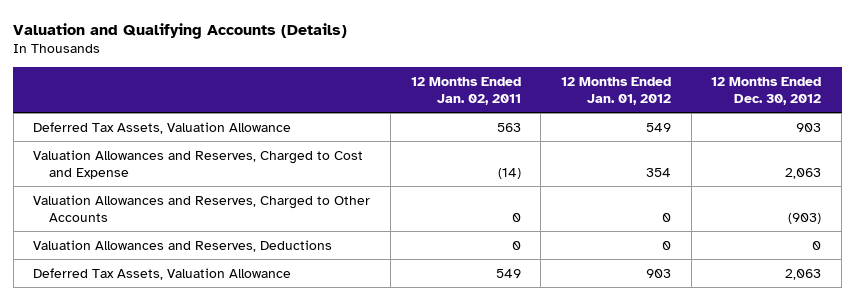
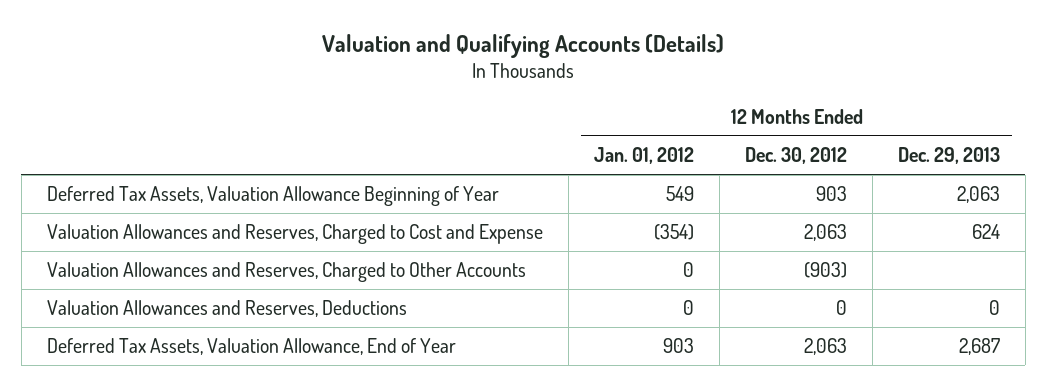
[410,76,521,106] 12 Months Ended Jan. 02, 2011 -> none
none -> [897,147,1000,165] Dec. 29, 2013
[33,121,292,134] Deferred Tax Assets, Valuation Allowance -> [46,186,499,207] Deferred Tax Assets, Valuation Allowance Beginning of Year
[646,168,672,178] 354 -> [653,224,694,241] (354)
[33,267,292,280] Deferred Tax Assets, Valuation Allowance -> [46,338,456,356] Deferred Tax Assets, Valuation Allowance, End of Year

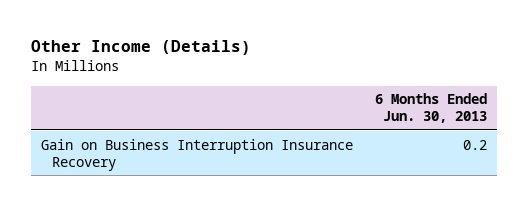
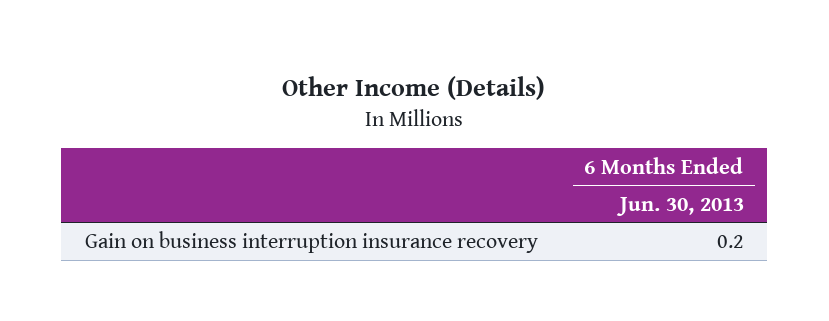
[41,138,354,171] Gain on Business Interruption Insurance Recovery -> [84,231,538,254] Gain on business interruption insurance recovery

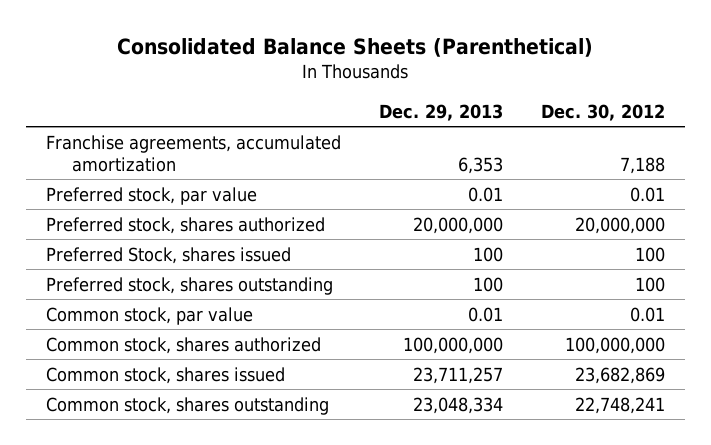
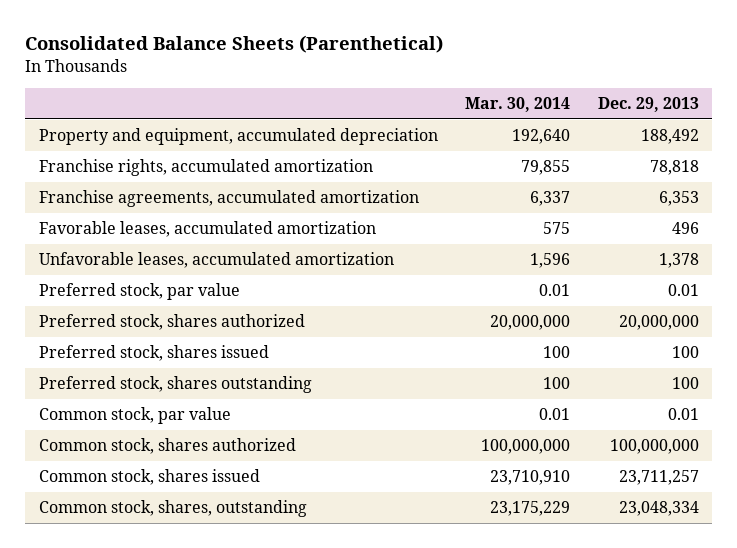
[541,103,666,121] Dec. 30, 2012 -> none
none -> [465,96,571,112] Mar. 30, 2014
none -> [38,128,438,146] Property and equipment, accumulated depreciation
none -> [38,159,373,177] Franchise rights, accumulated amortization
none -> [38,221,376,238] Favorable leases, accumulated amortization
none -> [38,252,394,269] Unfavorable leases, accumulated amortization
[45,246,291,264] Preferred Stock, shares issued -> [38,345,269,362] Preferred stock, shares issued
[45,396,329,415] Common stock, shares outstanding -> [38,500,307,518] Common stock, shares, outstanding

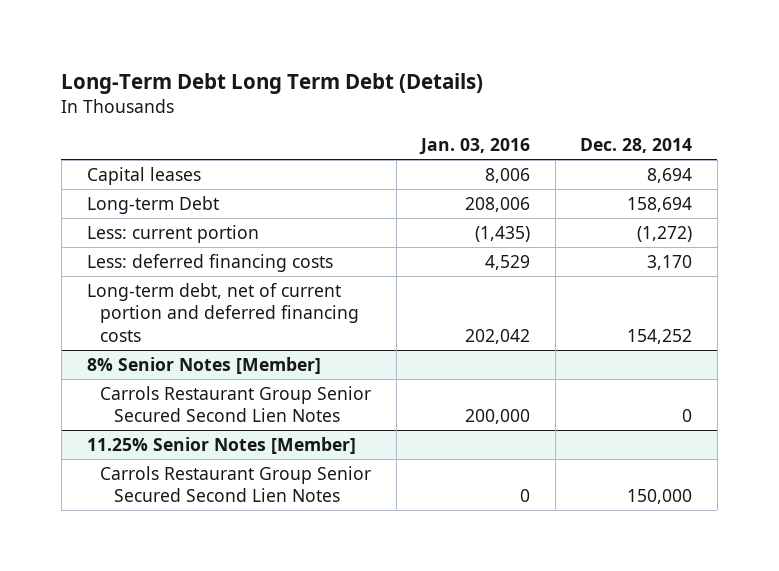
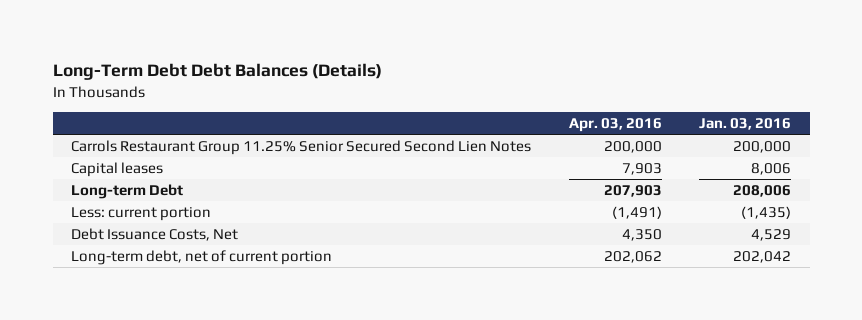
[61,72,484,94] Long-Term Debt Long Term Debt (Details) -> [52,63,382,81] Long-Term Debt Debt Balances (Details)
[580,138,693,154] Dec. 28, 2014 -> none
none -> [568,117,662,132] Apr. 03, 2016
none -> [71,140,532,156] Carrols Restaurant Group 11.25% Senior Secured Second Lien Notes
[86,356,321,374] 8% Senior Notes [Member] -> none
[100,385,372,423] Carrols Restaurant Group Senior Secured Second Lien Notes -> none
[86,436,356,454] 11.25% Senior Notes [Member] -> none
[100,465,372,503] Carrols Restaurant Group Senior Secured Second Lien Notes -> none
[86,253,333,272] Less: deferred financing costs -> [71,228,239,242] Debt Issuance Costs, Net
[86,282,360,342] Long-term debt, net of current portion and deferred financing costs -> [71,250,333,266] Long-term debt, net of current portion

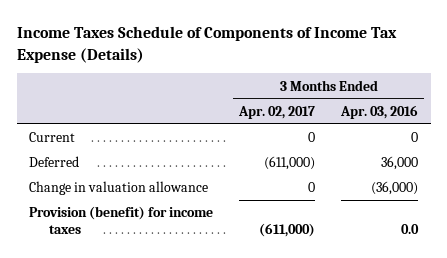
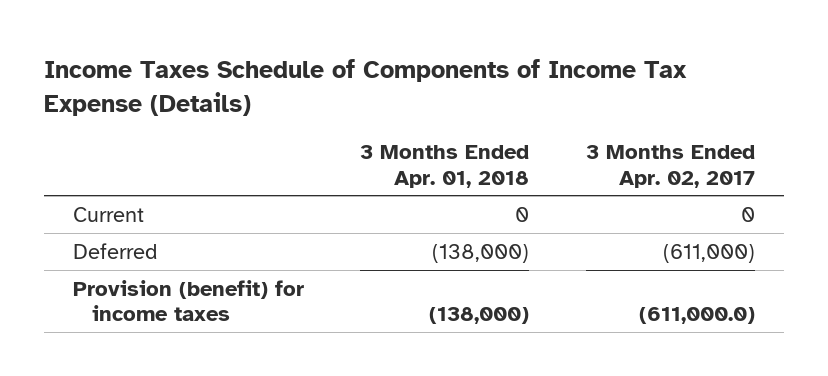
[339,104,418,119] Apr. 03, 2016 -> none
none -> [360,145,530,188] 3 Months Ended Apr. 01, 2018
[29,181,209,196] Change in valuation allowance -> none
[259,222,316,237] (611,000) -> [639,306,756,324] (611,000.0)

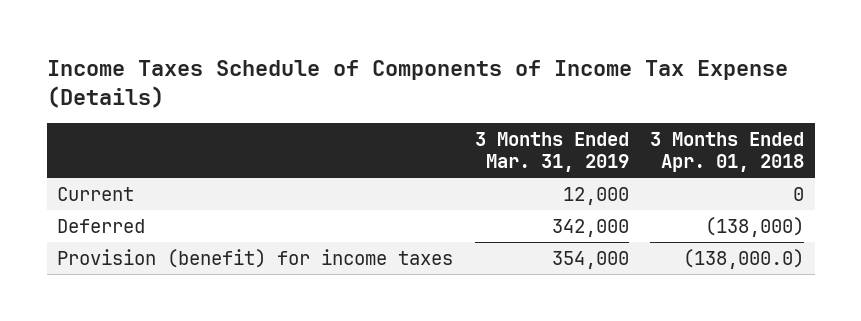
[586,145,756,188] 3 Months Ended Apr. 02, 2017 -> none
none -> [474,132,629,173] 3 Months Ended Mar. 31, 2019
[429,306,530,324] (138,000) -> [683,248,805,269] (138,000.0)

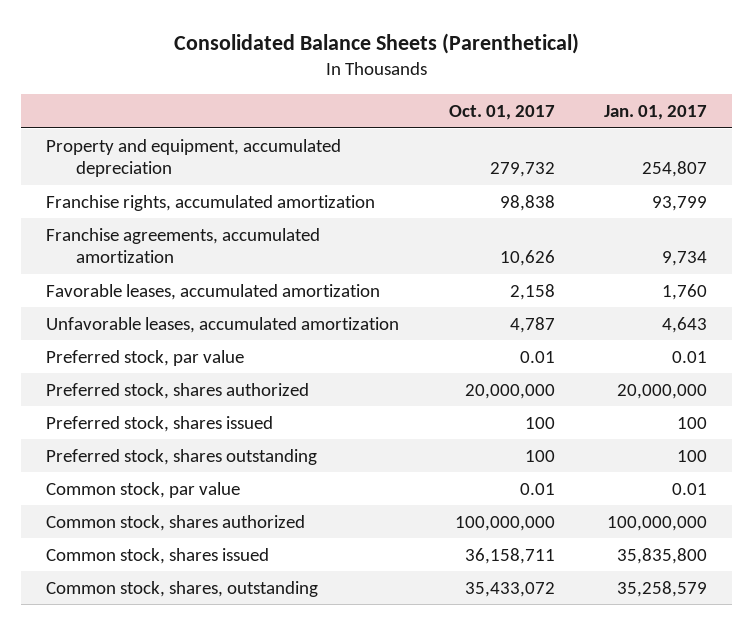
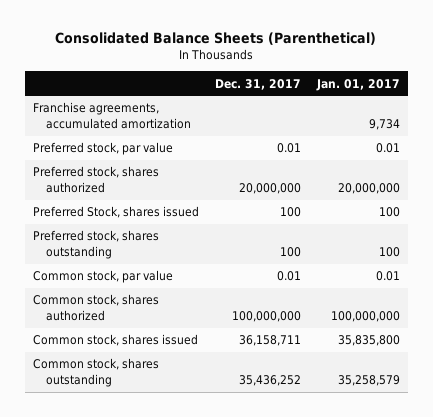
[448,104,555,120] Oct. 01, 2017 -> none
none -> [214,78,301,90] Dec. 31, 2017
[46,138,342,178] Property and equipment, accumulated depreciation -> none
[46,194,376,211] Franchise rights, accumulated amortization -> none
[46,283,381,300] Favorable leases, accumulated amortization -> none
[46,316,400,333] Unfavorable leases, accumulated amortization -> none
[46,415,274,432] Preferred stock, shares issued -> [33,206,200,219] Preferred Stock, shares issued
[46,580,319,597] Common stock, shares, outstanding -> [33,358,160,387] Common stock, shares outstanding

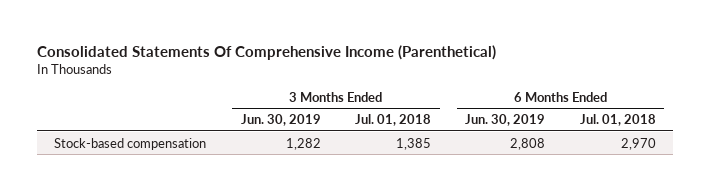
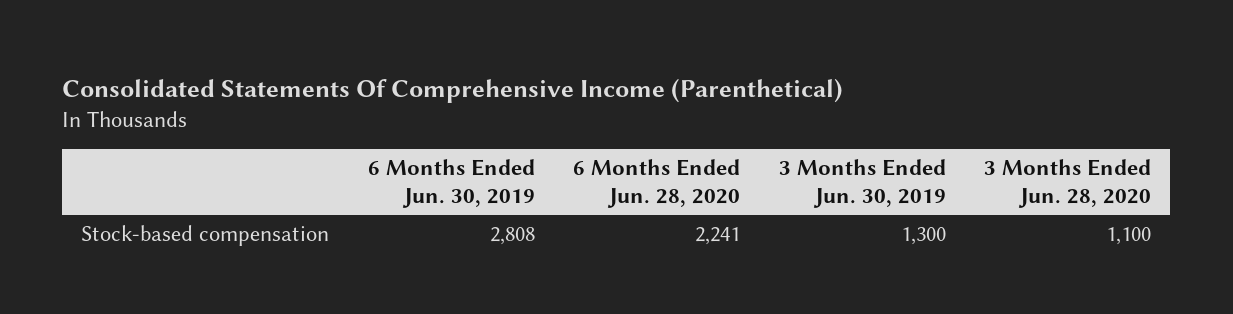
[355,114,432,127] Jul. 01, 2018 -> none
[579,114,656,127] Jul. 01, 2018 -> none
none -> [573,158,741,208] 6 Months Ended Jun. 28, 2020
none -> [984,158,1152,208] 3 Months Ended Jun. 28, 2020
[285,137,321,150] 1,282 -> [900,226,946,245] 1,300

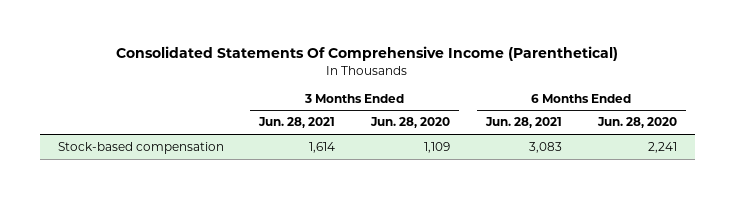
[367,158,535,208] 6 Months Ended Jun. 30, 2019 -> none
[778,158,946,208] 3 Months Ended Jun. 30, 2019 -> none
none -> [258,117,336,129] Jun. 28, 2021
none -> [484,117,562,129] Jun. 28, 2021
[1106,226,1152,245] 1,100 -> [424,142,451,154] 1,109

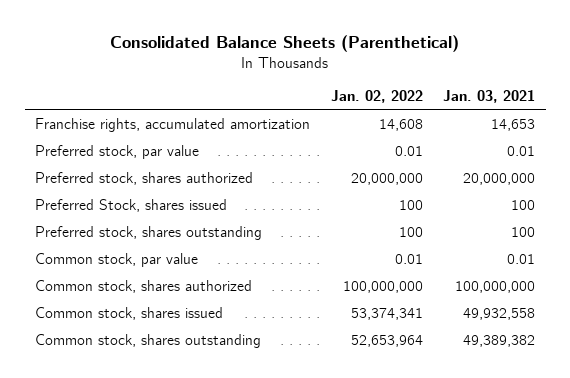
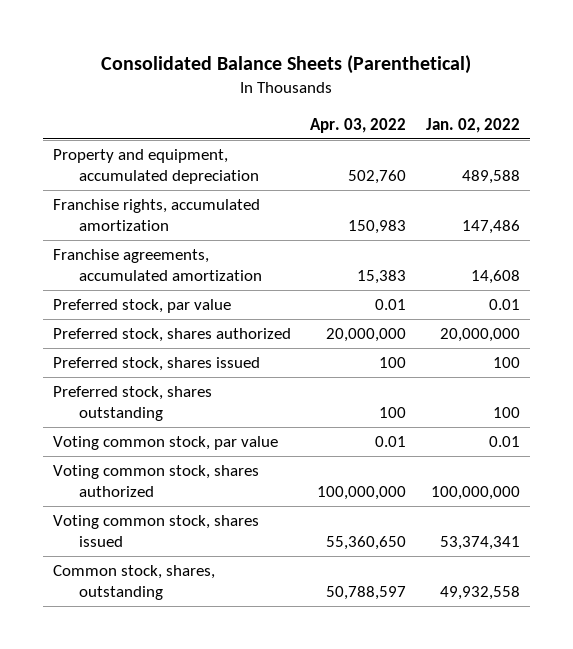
[443,90,536,104] Jan. 03, 2021 -> none
none -> [310,117,407,133] Apr. 03, 2022
none -> [52,149,259,185] Property and equipment, accumulated depreciation
[378,118,423,131] 14,608 -> [461,220,520,235] 147,486
none -> [52,249,262,282] Franchise agreements, accumulated amortization
[35,198,228,212] Preferred Stock, shares issued -> [52,357,260,372] Preferred stock, shares issued
[35,252,199,267] Common stock, par value -> [52,436,278,451] Voting common stock, par value
[35,279,253,293] Common stock, shares authorized -> [52,465,259,498] Voting common stock, shares authorized
[35,306,224,320] Common stock, shares issued -> [52,515,259,548] Voting common stock, shares issued
[35,333,262,348] Common stock, shares outstanding -> [52,565,215,601] Common stock, shares, outstanding
[350,334,423,347] 52,653,964 -> [439,586,520,601] 49,932,558

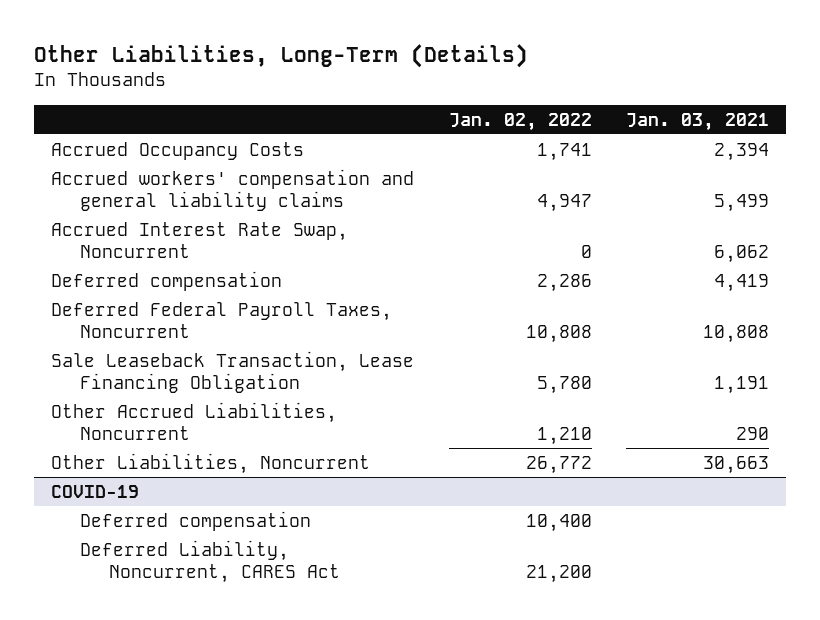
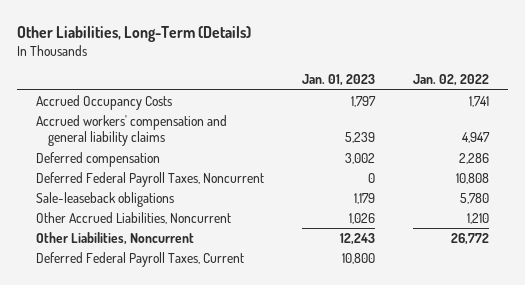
[626,112,770,131] Jan. 03, 2021 -> none
none -> [302,74,376,87] Jan. 01, 2023
[51,222,349,259] Accrued Interest Rate Swap, Noncurrent -> none
[51,351,415,394] Sale Leaseback Transaction, Lease Financing Obligation -> [36,192,175,208] Sale-leaseback obligations
[51,485,140,499] COVID-19 -> none
[79,511,311,532] Deferred compensation -> none
[79,540,340,584] Deferred Liability, Noncurrent, CARES Act -> none
none -> [36,252,245,268] Deferred Federal Payroll Taxes, Current

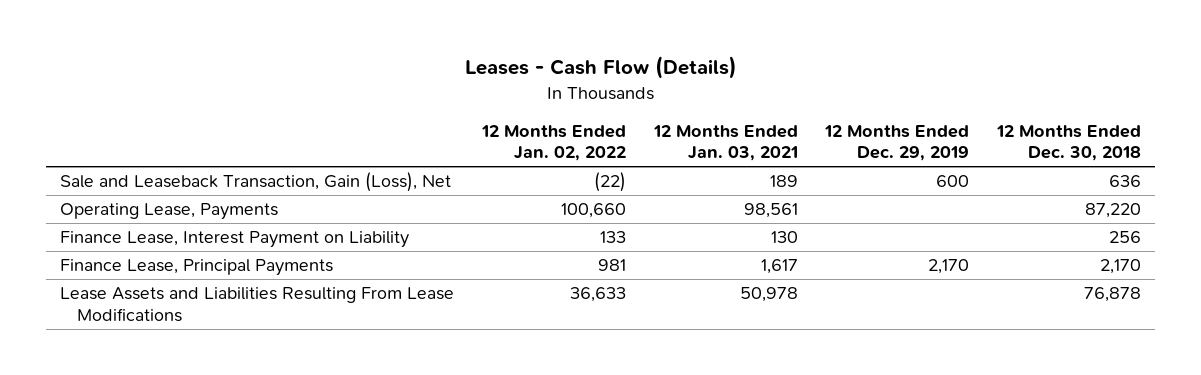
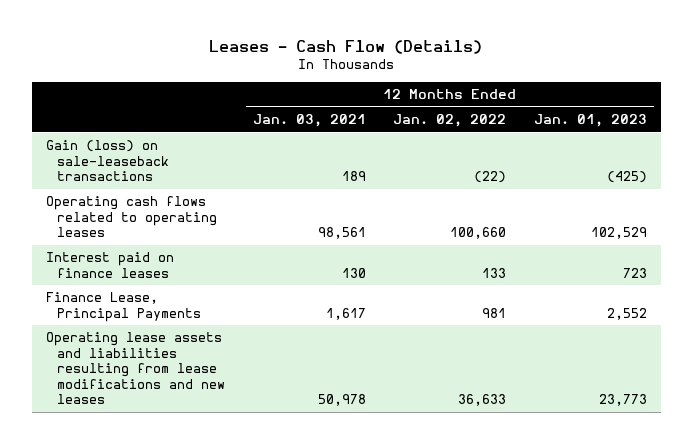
[824,124,970,162] 12 Months Ended Dec. 29, 2019 -> none
[996,124,1142,162] 12 Months Ended Dec. 30, 2018 -> none
none -> [534,114,648,128] Jan. 01, 2023
[60,172,452,193] Sale and Leaseback Transaction, Gain (Loss), Net -> [45,140,169,182] Gain (loss) on sale-leaseback transactions
[60,203,279,221] Operating Lease, Payments -> [45,196,217,238] Operating cash flows related to operating leases
[60,231,410,249] Finance Lease, Interest Payment on Liability -> [45,252,174,278] Interest paid on finance leases
[60,287,455,322] Lease Assets and Liabilities Resulting From Lease Modifications -> [45,332,225,405] Operating lease assets and liabilities resulting from lease modifications and new leases

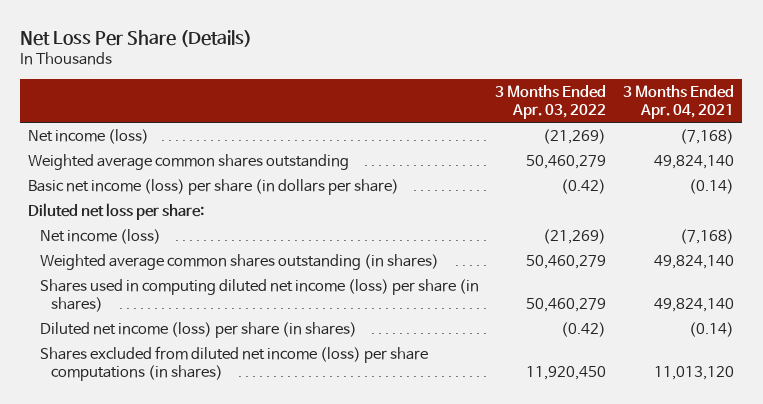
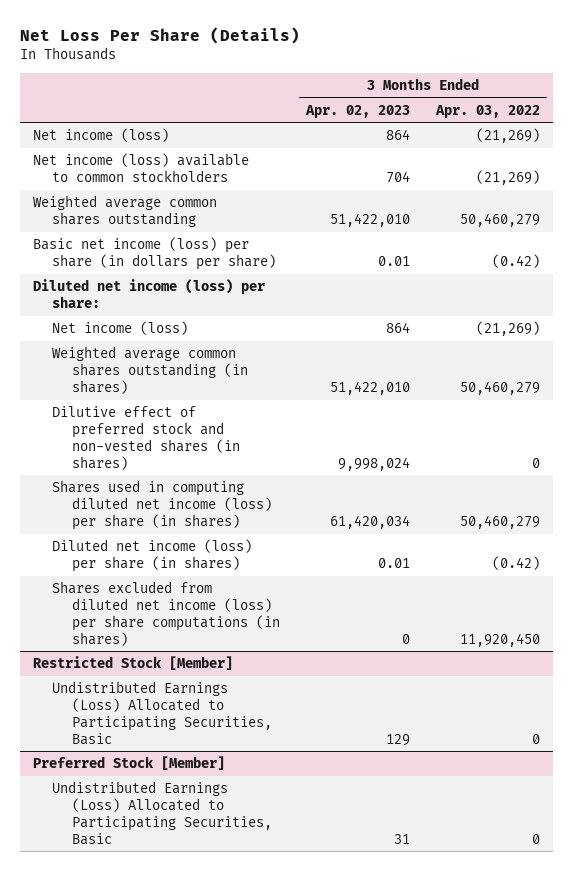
[623,84,735,119] 3 Months Ended Apr. 04, 2021 -> none
none -> [305,104,411,118] Apr. 02, 2023
none -> [32,153,249,183] Net income (loss) available to common stockholders
[28,203,205,221] Diluted net loss per share: -> [32,279,265,309] Diluted net income (loss) per share:
none -> [52,406,240,470] Dilutive effect of preferred stock and non-vested shares (in shares)
none -> [32,656,233,671] Restricted Stock [Member]
none -> [52,681,272,745] Undistributed Earnings (Loss) Allocated to Participating Securities, Basic
none -> [32,756,225,771] Preferred Stock [Member]
none -> [52,781,272,845] Undistributed Earnings (Loss) Allocated to Participating Securities, Basic

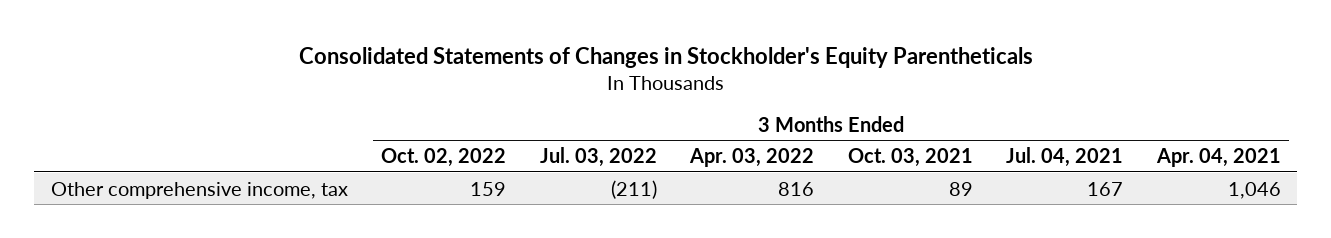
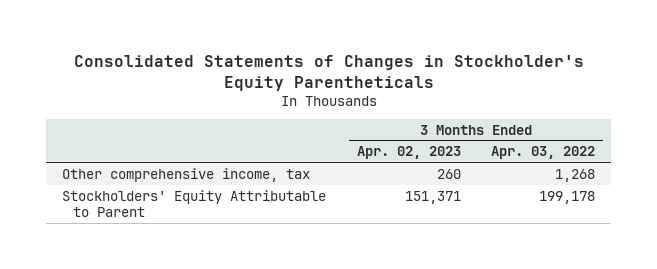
[381,148,507,168] Oct. 02, 2022 -> none
[539,147,657,168] Jul. 03, 2022 -> none
[847,148,973,168] Oct. 03, 2021 -> none
[1006,147,1124,168] Jul. 04, 2021 -> none
[1155,148,1281,168] Apr. 04, 2021 -> none
none -> [356,146,461,160] Apr. 02, 2023
[778,181,815,196] 816 -> [555,168,596,182] 1,268
none -> [61,189,326,217] Stockholders' Equity Attributable to Parent

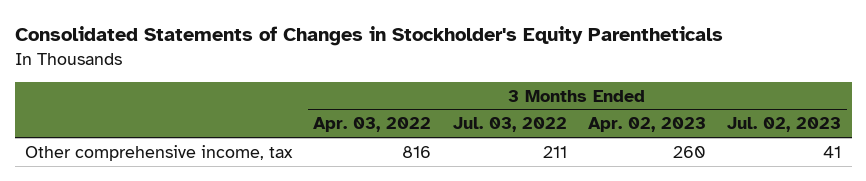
none -> [452,117,567,133] Jul. 03, 2022
none -> [727,117,842,133] Jul. 02, 2023
[61,189,326,217] Stockholders' Equity Attributable to Parent -> none
[555,168,596,182] 1,268 -> [402,145,432,158] 816

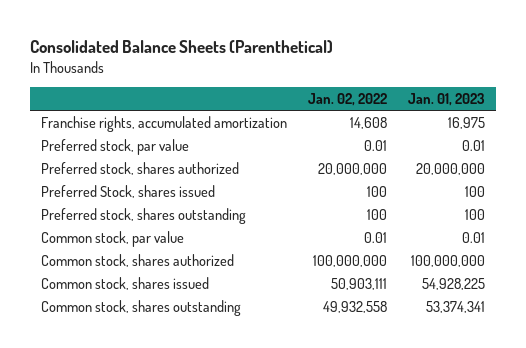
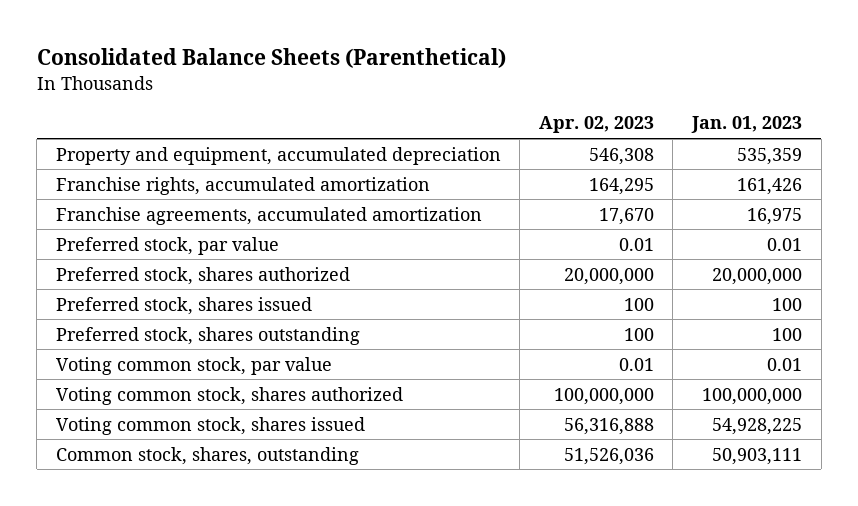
[308,93,388,107] Jan. 02, 2022 -> none
none -> [538,116,654,134] Apr. 02, 2023
none -> [55,146,501,165] Property and equipment, accumulated depreciation
[448,116,486,129] 16,975 -> [737,177,803,195] 161,426
none -> [55,206,482,225] Franchise agreements, accumulated amortization
[40,184,215,198] Preferred Stock, shares issued -> [55,296,312,315] Preferred stock, shares issued
[40,230,184,247] Common stock, par value -> [55,356,332,375] Voting common stock, par value
[40,253,234,267] Common stock, shares authorized -> [55,386,403,405] Voting common stock, shares authorized
[40,276,209,290] Common stock, shares issued -> [55,416,365,435] Voting common stock, shares issued
[40,299,241,316] Common stock, shares outstanding -> [55,446,359,465] Common stock, shares, outstanding
[426,300,486,313] 53,374,341 -> [712,447,803,465] 50,903,111

